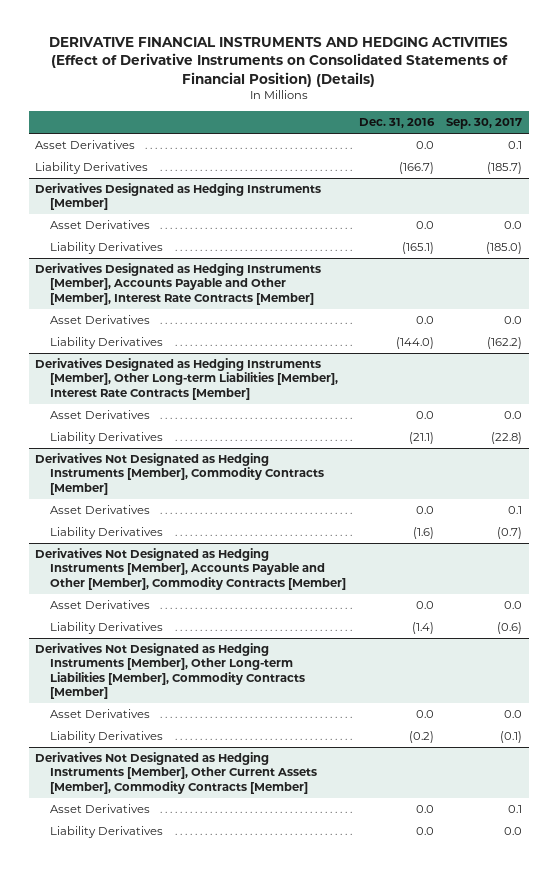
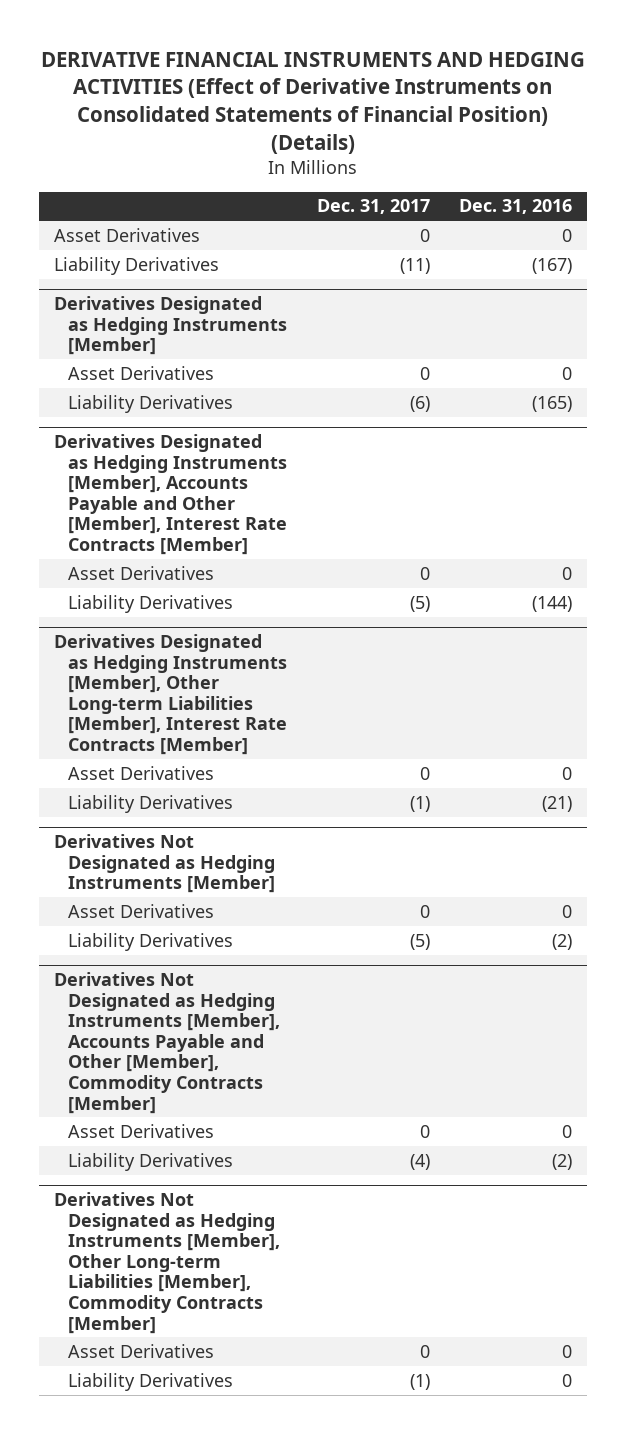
[446,118,523,130] Sep. 30, 2017 -> none
none -> [316,199,430,215] Dec. 31, 2017
[415,141,434,150] 0.0 -> [562,228,573,242] 0
[398,162,434,175] (166.7) -> [532,257,573,274] (167)
[415,221,434,230] 0.0 -> [562,366,573,380] 0
[401,242,434,255] (165.1) -> [532,395,573,412] (165)
[415,316,434,325] 0.0 -> [562,566,573,580] 0
[395,337,434,350] (144.0) -> [532,595,573,612] (144)
[415,411,434,420] 0.0 -> [562,766,573,780] 0
[408,432,434,445] (21.1) -> [542,795,573,812] (21)
[35,453,324,495] Derivatives Not Designated as Hedging Instruments [Member], Commodity Contracts [Member] -> [53,833,275,894] Derivatives Not Designated as Hedging Instruments [Member]
[415,506,434,515] 0.0 -> [562,904,573,918] 0
[412,527,434,540] (1.6) -> [552,933,573,950] (2)
[415,601,434,610] 0.0 -> [562,1124,573,1138] 0
[411,622,434,635] (1.4) -> [552,1153,573,1170] (2)
[35,752,317,794] Derivatives Not Designated as Hedging Instruments [Member], Other Current Assets [Member], Commodity Contracts [Member] -> none
[49,804,150,814] Asset Derivatives -> none
[49,826,163,839] Liability Derivatives -> none
[415,710,434,719] 0.0 -> [562,1344,573,1358] 0
[408,731,434,744] (0.2) -> [562,1373,573,1387] 0

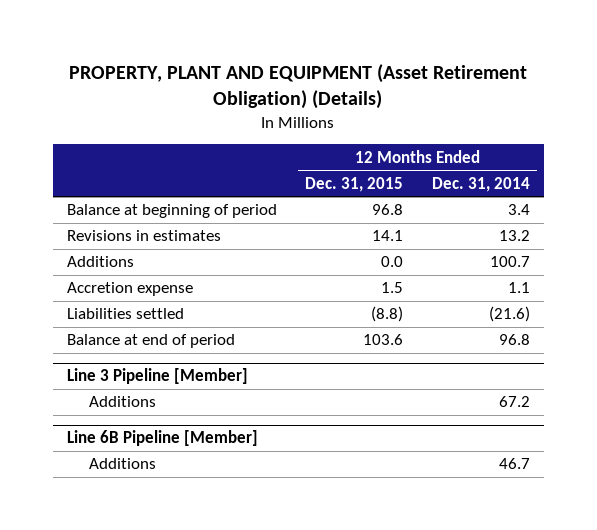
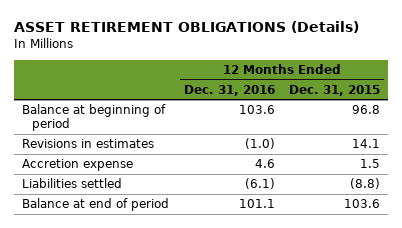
[69,63,528,109] PROPERTY, PLANT AND EQUIPMENT (Asset Retirement Obligation) (Details) -> [14,21,360,34] ASSET RETIREMENT OBLIGATIONS (Details)
[432,176,531,192] Dec. 31, 2014 -> none
none -> [183,84,275,96] Dec. 31, 2016
[66,256,134,268] Additions -> none
[66,368,248,385] Line 3 Pipeline [Member] -> none
[88,396,156,408] Additions -> none
[66,430,258,447] Line 6B Pipeline [Member] -> none
[88,458,156,470] Additions -> none

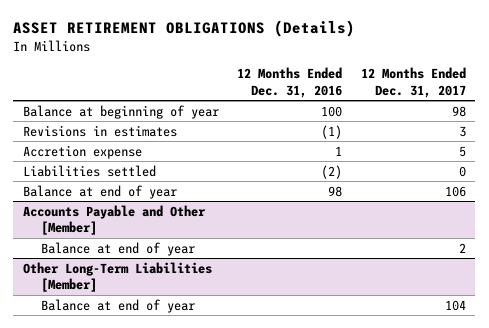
[289,84,381,96] Dec. 31, 2015 -> none
none -> [360,67,466,98] 12 Months Ended Dec. 31, 2017
[21,104,166,132] Balance at beginning of period -> [22,104,219,119] Balance at beginning of year
[238,105,275,115] 103.6 -> [321,105,343,117] 100
[244,138,275,150] (1.0) -> [321,124,343,139] (1)
[254,159,275,169] 4.6 -> [335,145,343,156] 1
[244,178,275,190] (6.1) -> [321,164,343,179] (2)
[21,198,169,212] Balance at end of period -> [22,184,177,199] Balance at end of year
[238,199,275,209] 101.1 -> [328,185,343,197] 98
none -> [22,204,206,236] Accounts Payable and Other [Member]
none -> [40,241,195,256] Balance at end of year
none -> [22,261,212,293] Other Long-Term Liabilities [Member]
none -> [40,298,195,313] Balance at end of year

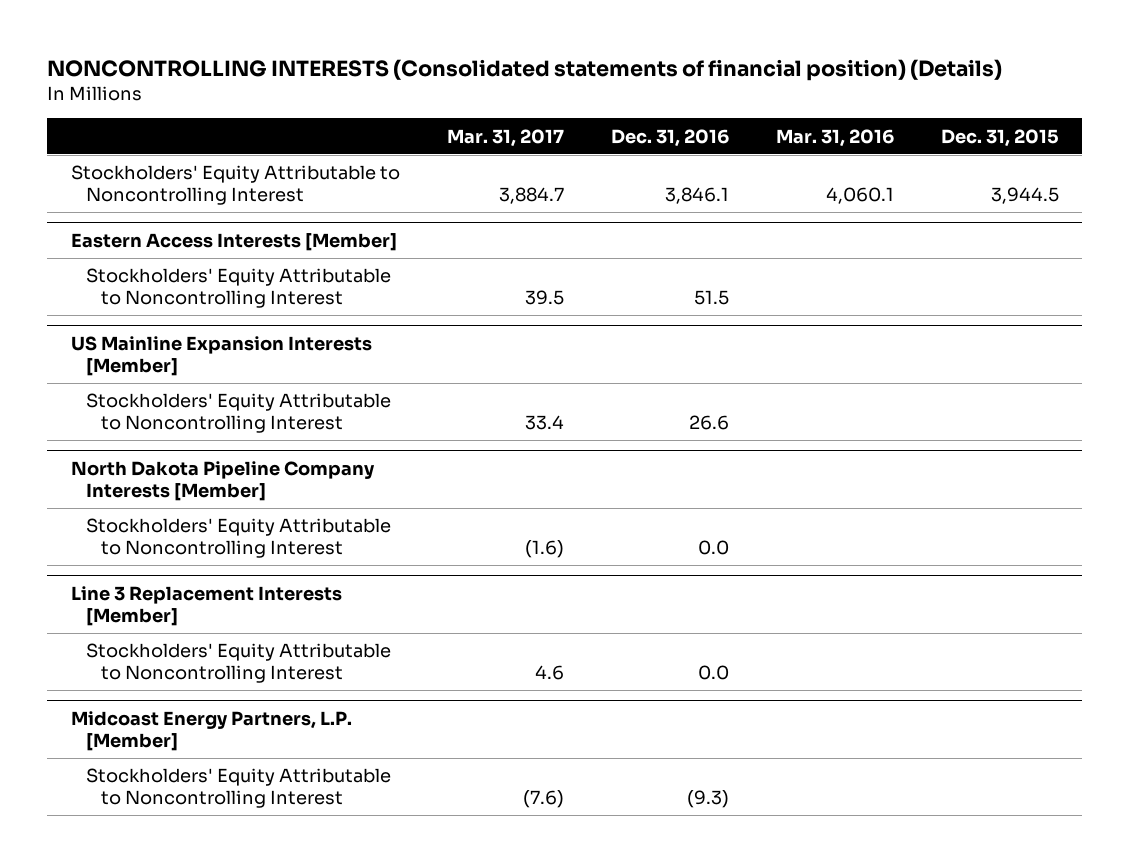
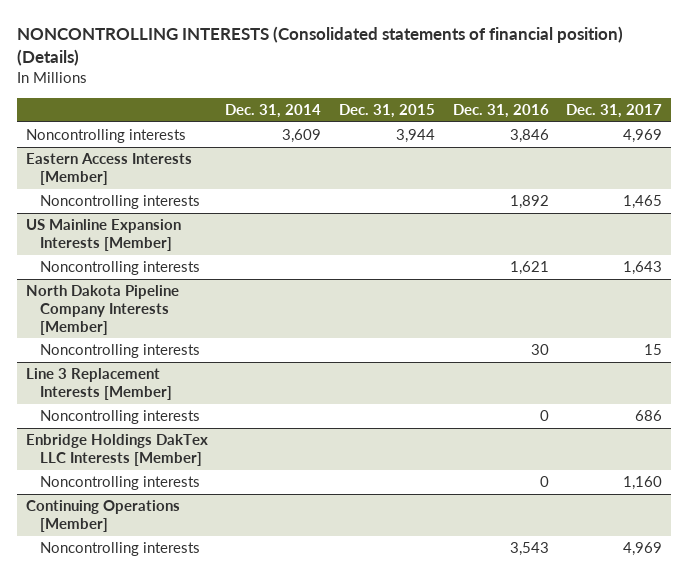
[446,128,564,147] Mar. 31, 2017 -> none
[775,128,894,147] Mar. 31, 2016 -> none
none -> [225,104,322,119] Dec. 31, 2014
none -> [566,104,663,119] Dec. 31, 2017
[70,165,400,205] Stockholders' Equity Attributable to Noncontrolling Interest -> [25,129,186,144] Noncontrolling interests
[664,186,729,204] 3,846.1 -> [509,129,549,144] 3,846
[990,186,1059,204] 3,944.5 -> [395,129,435,144] 3,944
[85,268,391,308] Stockholders' Equity Attributable to Noncontrolling Interest -> [40,195,201,210] Noncontrolling interests
[693,289,729,305] 51.5 -> [509,195,549,210] 1,892
[85,393,391,433] Stockholders' Equity Attributable to Noncontrolling Interest -> [40,261,201,276] Noncontrolling interests
[688,414,729,430] 26.6 -> [509,261,549,276] 1,621
[85,518,391,558] Stockholders' Equity Attributable to Noncontrolling Interest -> [40,344,201,359] Noncontrolling interests
[697,539,729,555] 0.0 -> [530,344,549,356] 30
[70,711,352,751] Midcoast Energy Partners, L.P. [Member] -> none
[85,643,391,683] Stockholders' Equity Attributable to Noncontrolling Interest -> [40,410,201,425] Noncontrolling interests
[697,664,729,680] 0.0 -> [539,410,549,422] 0
none -> [25,434,208,467] Enbridge Holdings DakTex LLC Interests [Member]
[85,768,391,808] Stockholders' Equity Attributable to Noncontrolling Interest -> [40,476,201,491] Noncontrolling interests
[686,789,729,808] (9.3) -> [539,476,549,488] 0
none -> [25,500,180,533] Continuing Operations [Member]
none -> [40,542,201,557] Noncontrolling interests

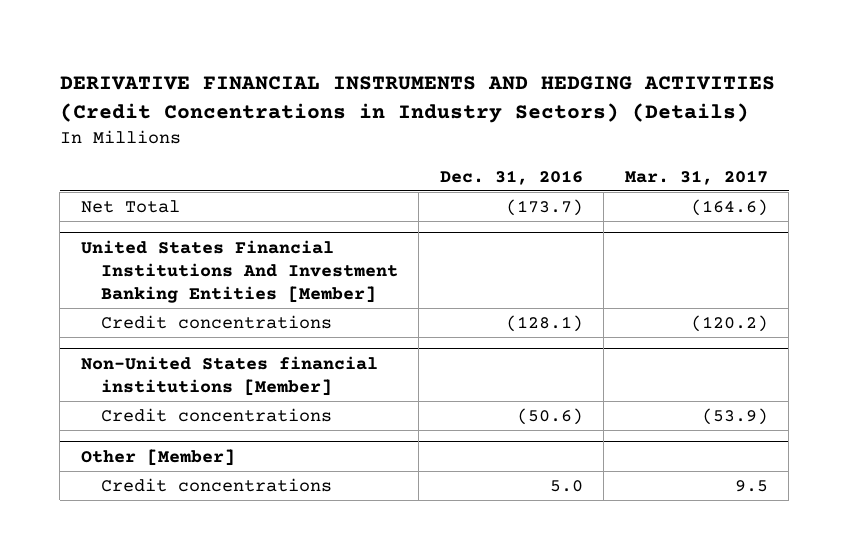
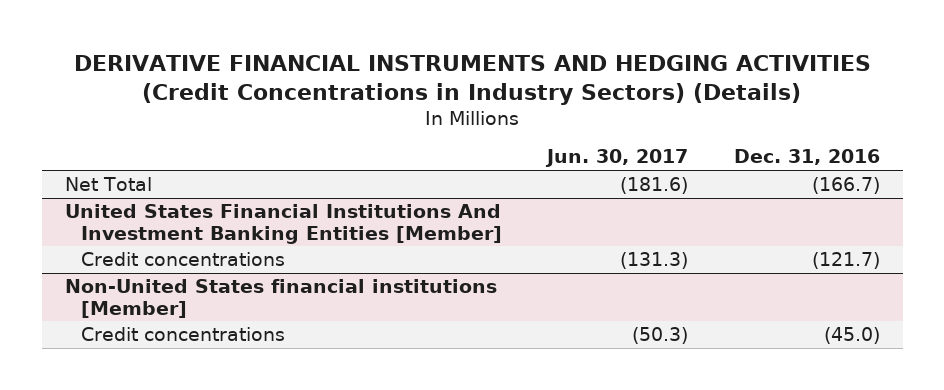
[624,169,768,185] Mar. 31, 2017 -> none
none -> [545,149,689,168] Jun. 30, 2017
[505,198,583,216] (173.7) -> [811,177,880,195] (166.7)
[505,314,583,332] (128.1) -> [811,252,880,270] (121.7)
[80,448,235,466] Other [Member] -> none
[100,477,332,492] Credit concentrations -> none
[516,407,583,425] (50.6) -> [823,327,880,345] (45.0)

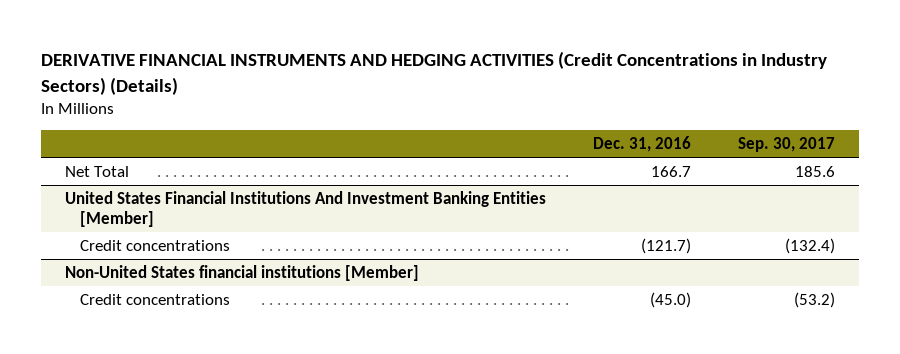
[545,149,689,168] Jun. 30, 2017 -> none
none -> [738,136,836,152] Sep. 30, 2017
[811,177,880,195] (166.7) -> [650,165,691,177] 166.7

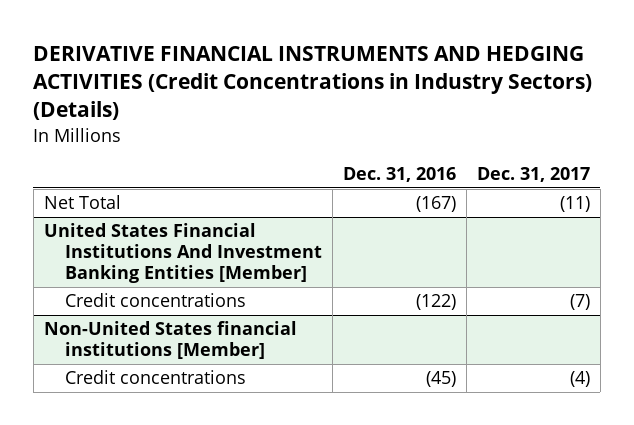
[738,136,836,152] Sep. 30, 2017 -> none
none -> [476,167,590,183] Dec. 31, 2017
[650,165,691,177] 166.7 -> [415,196,456,213] (167)
[640,237,691,254] (121.7) -> [415,294,456,311] (122)
[649,291,691,308] (45.0) -> [425,371,456,388] (45)

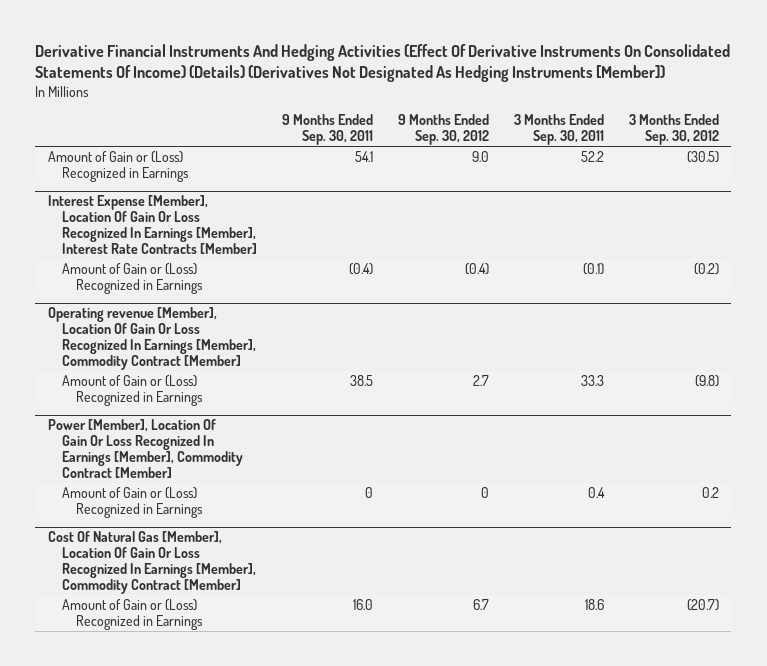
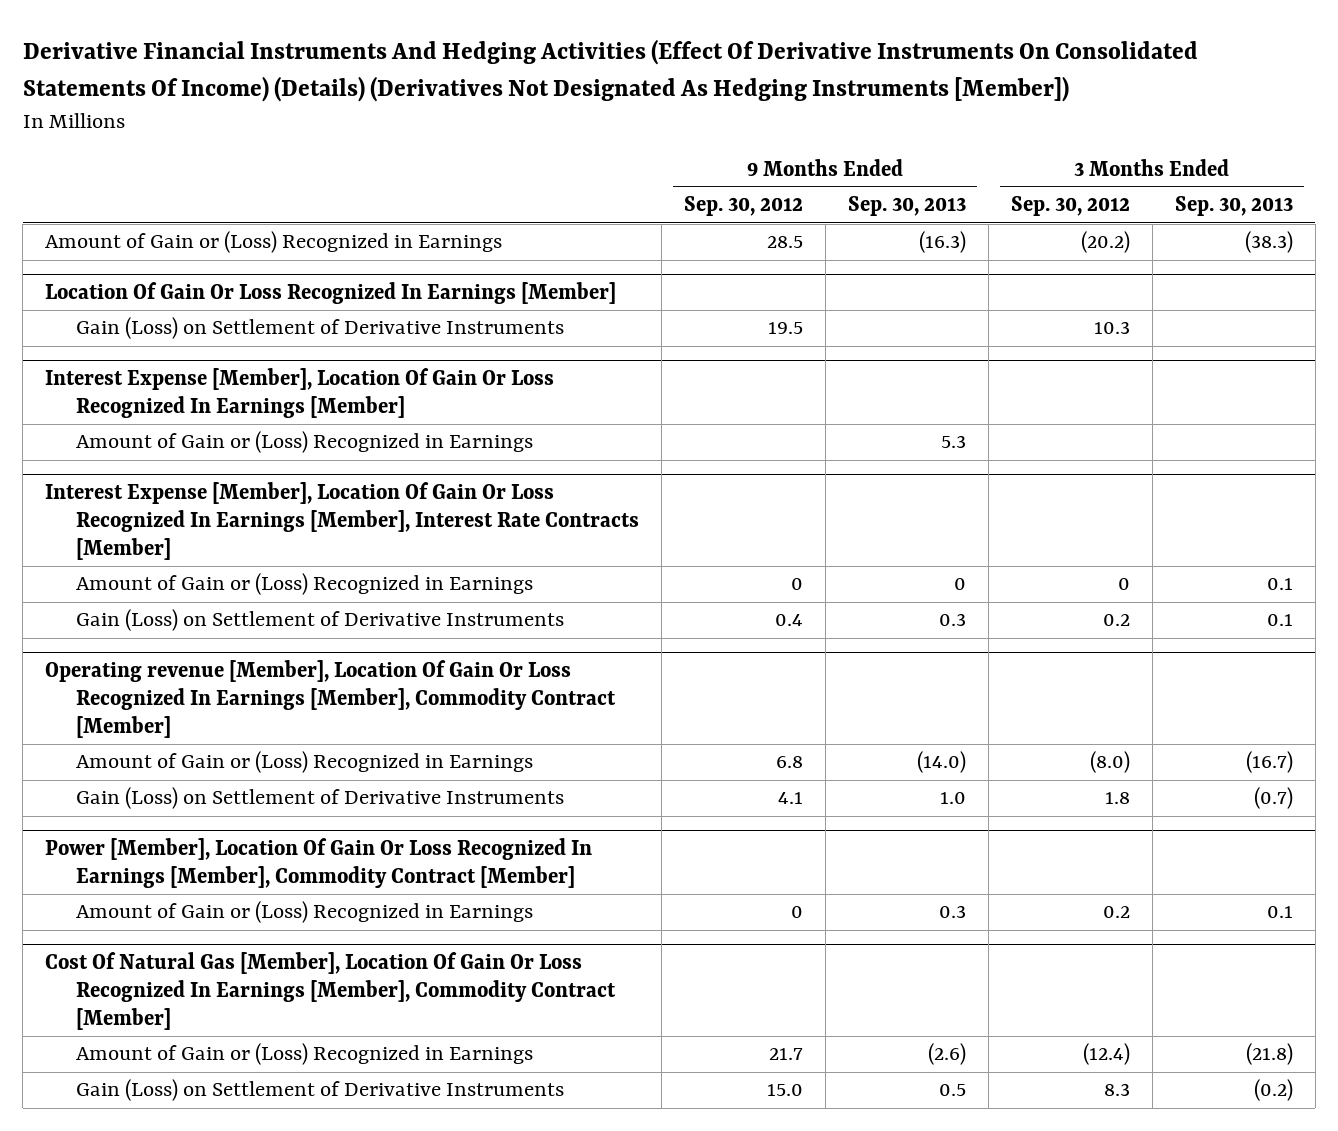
[281,114,373,146] 9 Months Ended Sep. 30, 2011 -> none
[513,114,604,146] 3 Months Ended Sep. 30, 2011 -> none
none -> [848,196,967,217] Sep. 30, 2013
none -> [1174,196,1293,217] Sep. 30, 2013
[471,150,489,162] 9.0 -> [767,236,804,249] 28.5
[686,150,719,163] (30.5) -> [1080,231,1130,254] (20.2)
none -> [45,281,617,304] Location Of Gain Or Loss Recognized In Earnings [Member]
none -> [76,317,565,340] Gain (Loss) on Settlement of Derivative Instruments
none -> [45,367,555,418] Interest Expense [Member], Location Of Gain Or Loss Recognized In Earnings [Member]
none -> [76,431,534,454] Amount of Gain or (Loss) Recognized in Earnings
[464,262,489,275] (0.4) -> [791,578,804,591] 0
[693,262,719,275] (0.2) -> [1117,578,1130,591] 0
none -> [76,609,565,632] Gain (Loss) on Settlement of Derivative Instruments
[472,374,489,386] 2.7 -> [776,756,804,769] 6.8
[694,374,719,387] (9.8) -> [1089,751,1130,774] (8.0)
none -> [76,787,565,810] Gain (Loss) on Settlement of Derivative Instruments
[472,598,489,610] 6.7 -> [769,1048,804,1061] 21.7
[686,598,719,611] (20.7) -> [1082,1043,1130,1066] (12.4)
none -> [76,1079,565,1102] Gain (Loss) on Settlement of Derivative Instruments

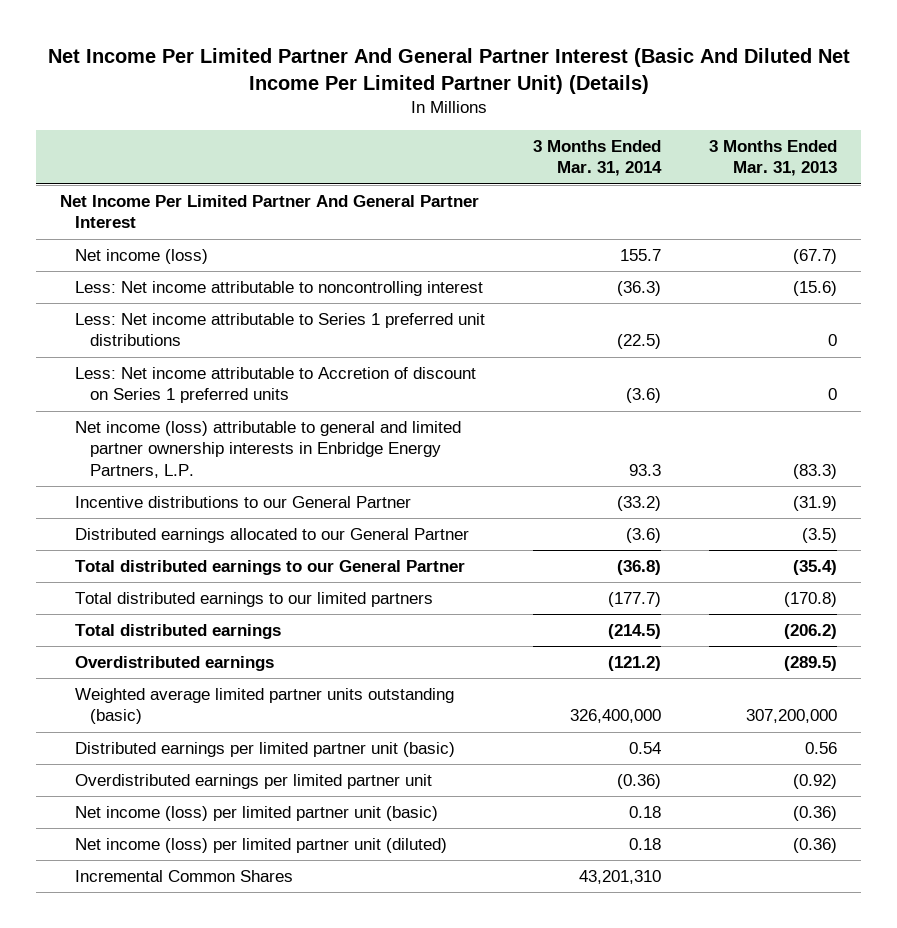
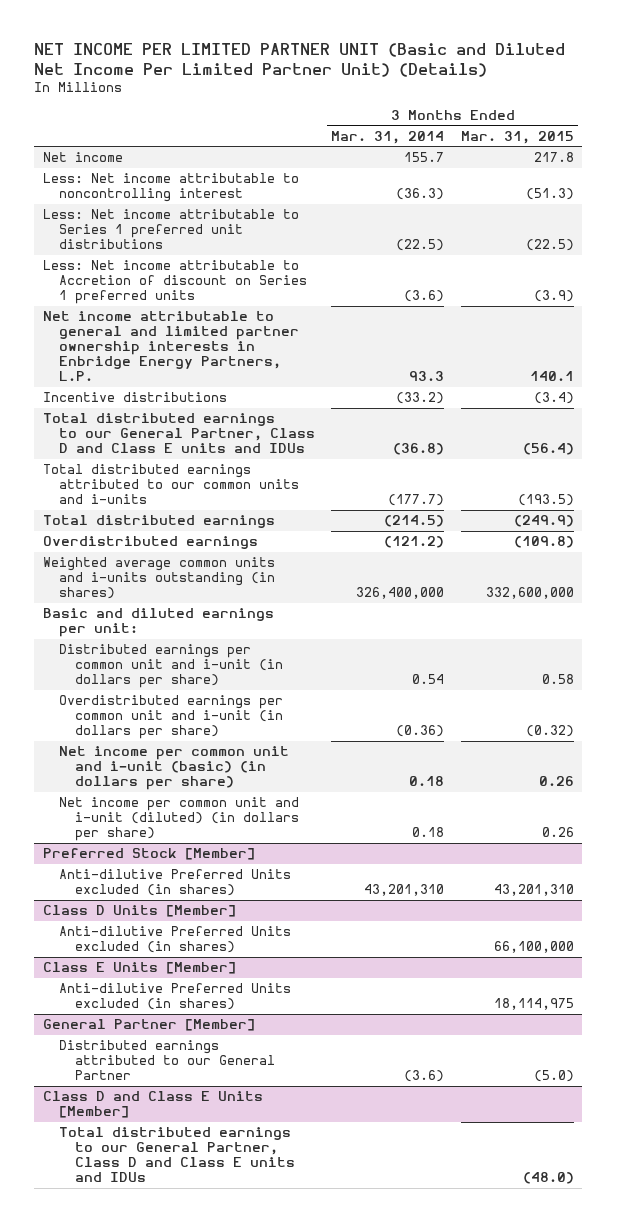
[47,47,850,94] Net Income Per Limited Partner And General Partner Interest (Basic And Diluted Net Income Per Limited Partner Unit) (Details) -> [34,42,566,77] NET INCOME PER LIMITED PARTNER UNIT (Basic and Diluted Net Income Per Limited Partner Unit) (Details)
[708,140,837,177] 3 Months Ended Mar. 31, 2013 -> none
none -> [460,130,574,144] Mar. 31, 2015
[60,195,480,229] Net Income Per Limited Partner And General Partner Interest -> none
[74,249,208,265] Net income (loss) -> [42,152,123,163] Net income
[74,528,469,544] Distributed earnings allocated to our General Partner -> none
[74,421,461,478] Net income (loss) attributable to general and limited partner ownership interests in Enbridge Energy Partners, L.P. -> [42,311,299,382] Net income attributable to general and limited partner ownership interests in Enbridge Energy Partners, L.P.
[74,496,411,509] Incentive distributions to our General Partner -> [42,392,227,403] Incentive distributions
[74,560,465,576] Total distributed earnings to our General Partner -> [42,413,315,454] Total distributed earnings to our General Partner, Class D and Class E units and IDUs
[74,592,433,608] Total distributed earnings to our limited partners -> [42,464,299,505] Total distributed earnings attributed to our common units and i-units
[74,688,454,725] Weighted average limited partner units outstanding (basic) -> [42,557,275,600] Weighted average common units and i-units outstanding (in shares)
none -> [42,608,274,638] Basic and diluted earnings per unit:
[74,742,455,758] Distributed earnings per limited partner unit (basic) -> [58,644,283,689] Distributed earnings per common unit and i-unit (in dollars per share)
[74,774,432,790] Overdistributed earnings per limited partner unit -> [58,695,283,740] Overdistributed earnings per common unit and i-unit (in dollars per share)
[74,806,438,822] Net income (loss) per limited partner unit (basic) -> [58,746,289,791] Net income per common unit and i-unit (basic) (in dollars per share)
[74,838,447,854] Net income (loss) per limited partner unit (diluted) -> [58,797,299,842] Net income per common unit and i-unit (diluted) (in dollars per share)
none -> [42,848,255,861] Preferred Stock [Member]
[74,870,293,883] Incremental Common Shares -> [58,869,291,897] Anti-dilutive Preferred Units excluded (in shares)
none -> [42,905,236,918] Class D Units [Member]
none -> [58,926,291,954] Anti-dilutive Preferred Units excluded (in shares)
none -> [42,962,236,975] Class E Units [Member]
none -> [58,983,291,1011] Anti-dilutive Preferred Units excluded (in shares)
none -> [42,1019,255,1032] General Partner [Member]
none -> [58,1040,275,1081] Distributed earnings attributed to our General Partner
none -> [42,1091,263,1119] Class D and Class E Units [Member]
none -> [58,1127,295,1183] Total distributed earnings to our General Partner, Class D and Class E units and IDUs

